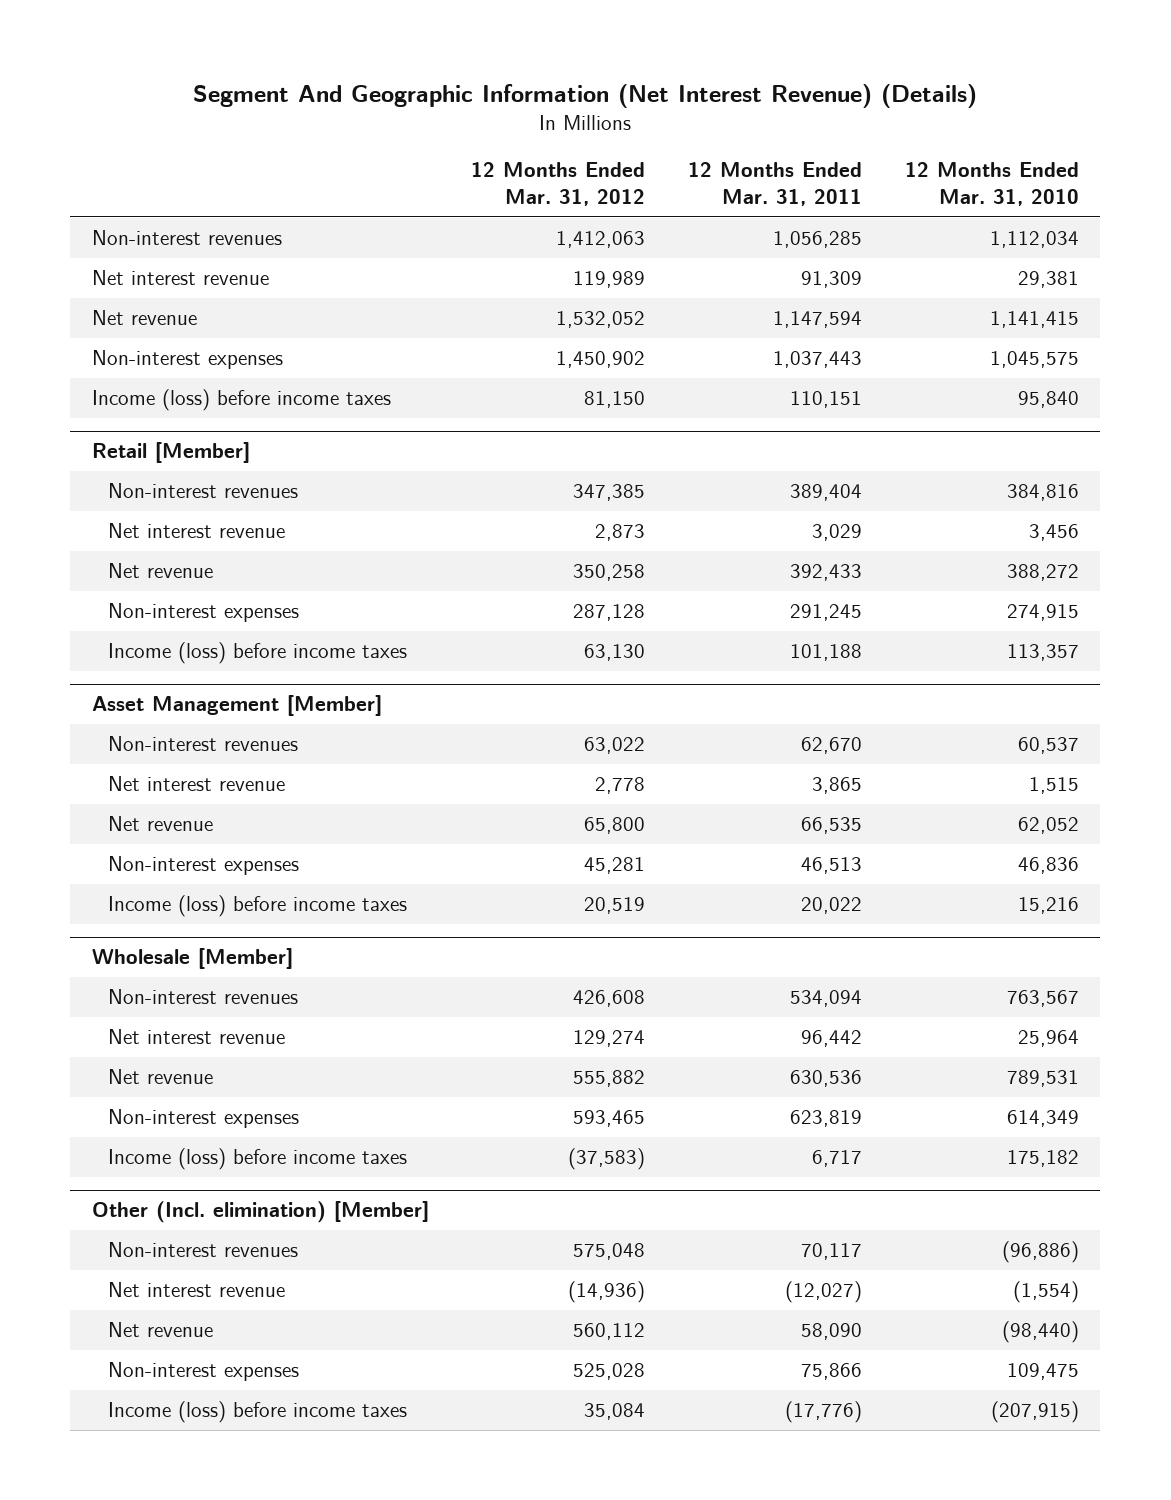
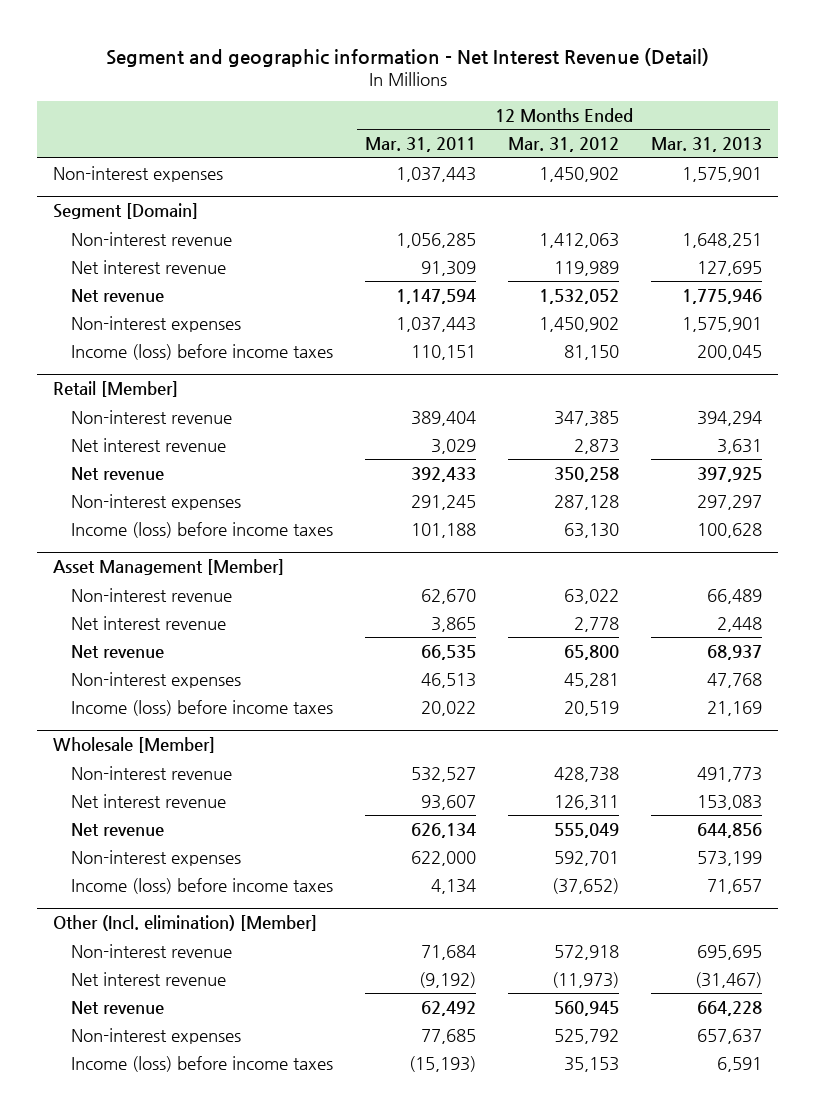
[193,84,978,109] Segment And Geographic Information (Net Interest Revenue) (Details) -> [105,47,709,67] Segment and geographic information - Net Interest Revenue (Detail)
[904,162,1079,206] 12 Months Ended Mar. 31, 2010 -> none
none -> [651,137,763,153] Mar. 31, 2013
none -> [53,165,224,182] Non-interest expenses
none -> [53,203,199,220] Segment [Domain]
[91,230,282,246] Non-interest revenues -> [71,231,233,246] Non-interest revenue
[108,483,299,499] Non-interest revenues -> [71,409,233,424] Non-interest revenue
[108,736,299,752] Non-interest revenues -> [71,587,233,602] Non-interest revenue
[108,989,299,1005] Non-interest revenues -> [71,765,233,780] Non-interest revenue
[573,990,646,1008] 426,608 -> [554,766,620,782] 428,738
[790,990,863,1008] 534,094 -> [411,766,477,782] 532,527
[573,1030,646,1048] 129,274 -> [554,794,620,810] 126,311
[801,1030,863,1048] 96,442 -> [421,794,477,810] 93,607
[573,1070,646,1088] 555,882 -> [554,822,620,838] 555,049
[790,1070,863,1088] 630,536 -> [411,822,477,838] 626,134
[573,1110,646,1128] 593,465 -> [554,850,620,866] 592,701
[790,1110,863,1128] 623,819 -> [411,850,477,866] 622,000
[568,1148,646,1171] (37,583) -> [552,877,620,894] (37,652)
[812,1150,863,1168] 6,717 -> [431,878,477,894] 4,134
[108,1242,299,1258] Non-interest revenues -> [71,943,233,958] Non-interest revenue
[573,1243,646,1261] 575,048 -> [554,944,620,960] 572,918
[801,1243,863,1261] 70,117 -> [421,944,477,960] 71,684
[568,1281,646,1304] (14,936) -> [552,971,620,988] (11,973)
[785,1281,863,1304] (12,027) -> [419,971,477,988] (9,192)
[573,1323,646,1341] 560,112 -> [554,1000,620,1016] 560,945
[801,1323,863,1341] 58,090 -> [421,1000,477,1016] 62,492
[573,1363,646,1381] 525,028 -> [554,1028,620,1044] 525,792
[801,1363,863,1381] 75,866 -> [421,1028,477,1044] 77,685
[584,1403,646,1421] 35,084 -> [564,1056,620,1072] 35,153
[785,1401,863,1424] (17,776) -> [409,1055,477,1072] (15,193)

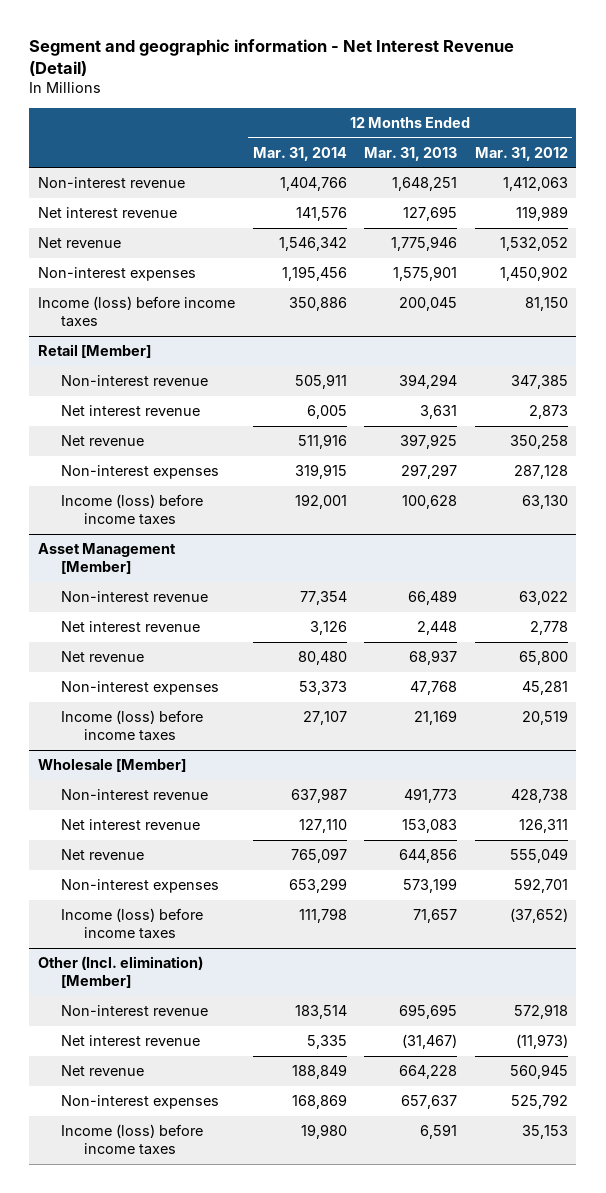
[365,137,477,153] Mar. 31, 2011 -> none
none -> [252,146,347,161] Mar. 31, 2014
[53,165,224,182] Non-interest expenses -> none
[53,203,199,220] Segment [Domain] -> none

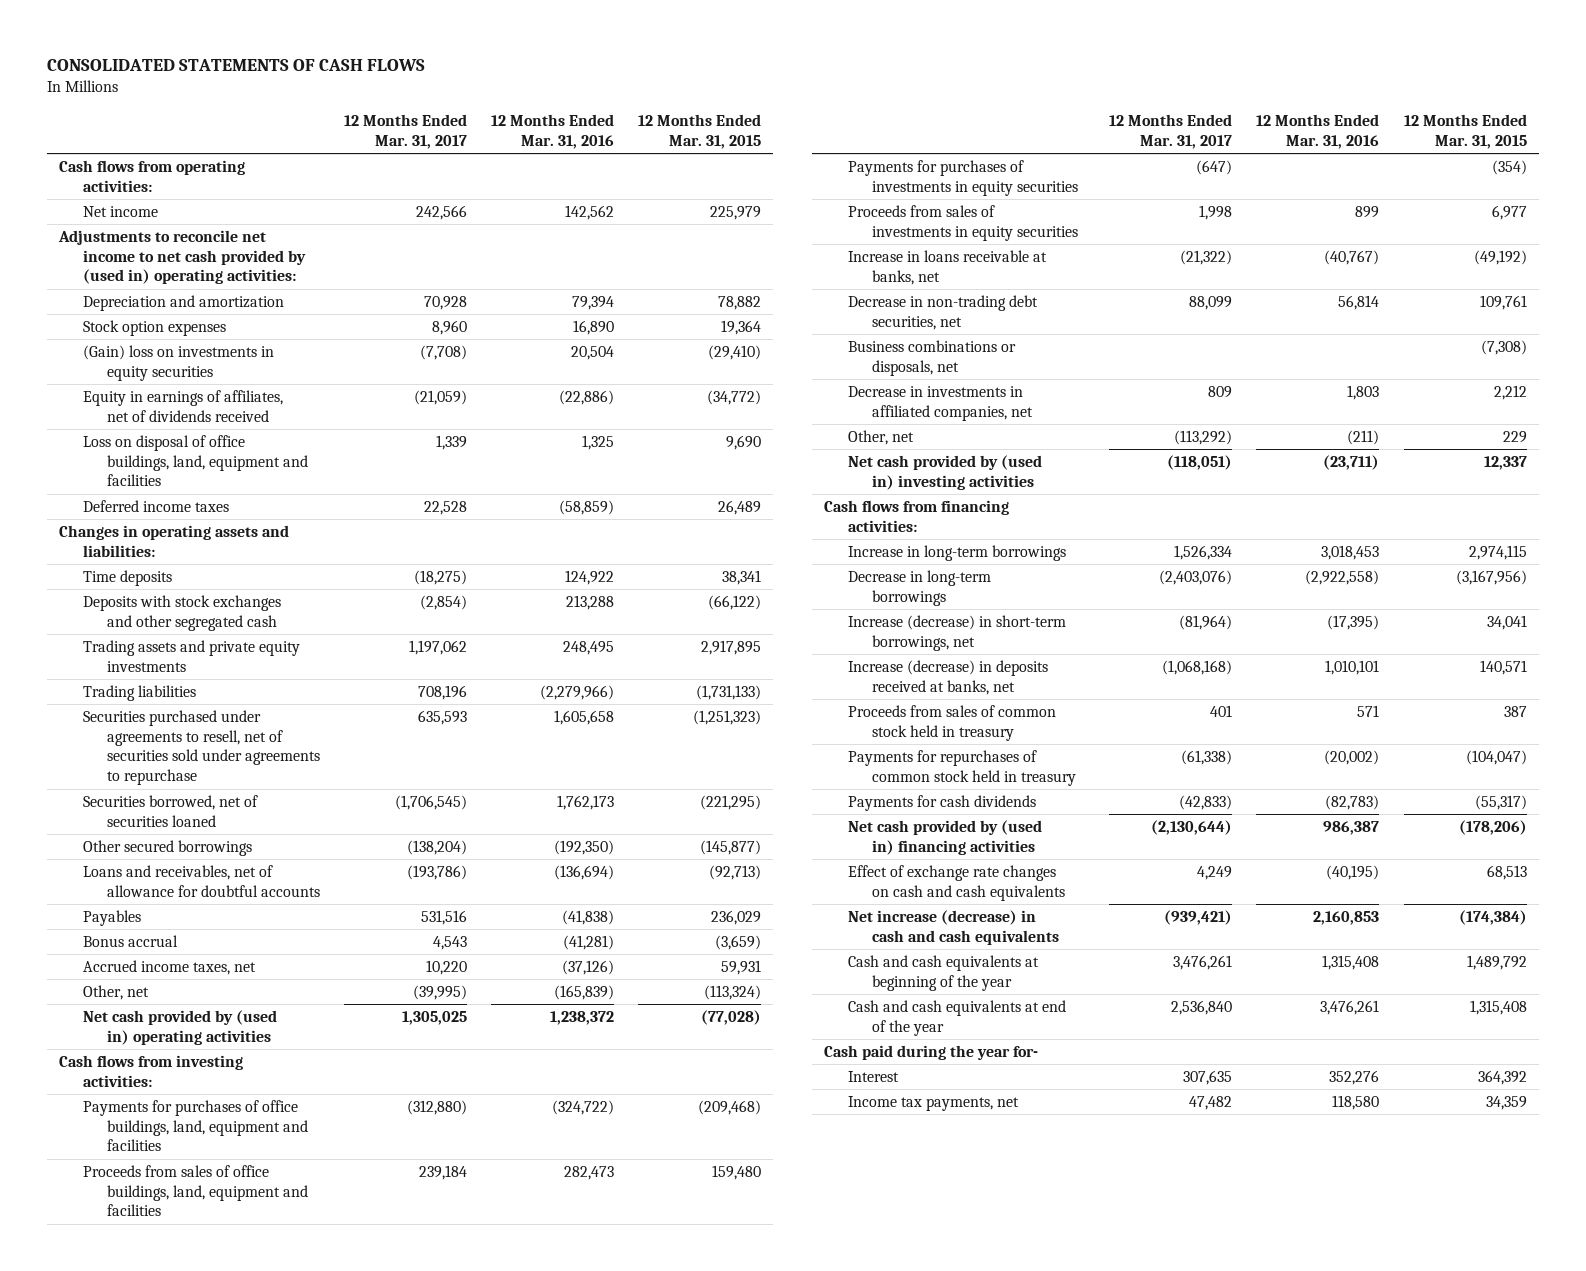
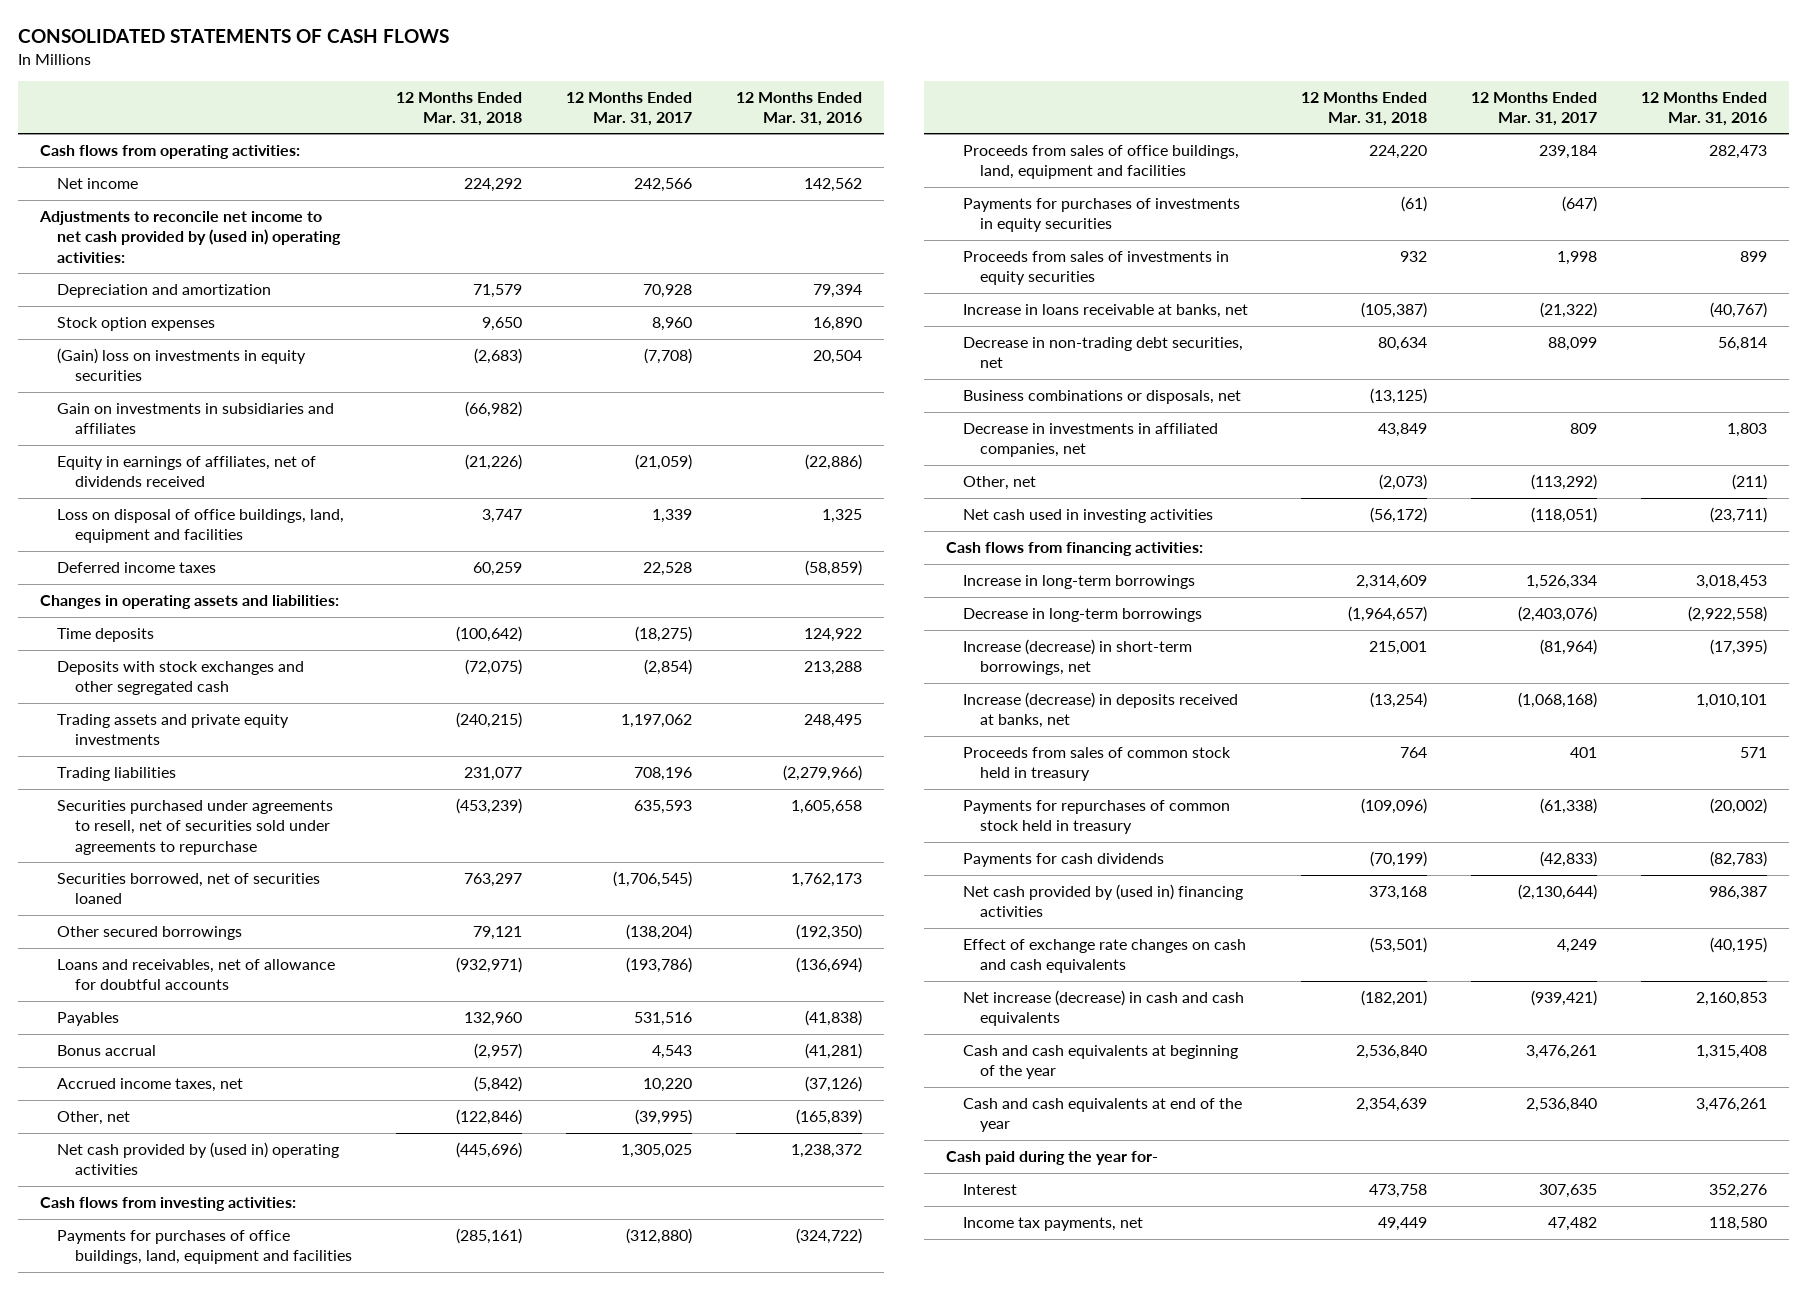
[638,113,762,149] 12 Months Ended Mar. 31, 2015 -> none
none -> [395,91,522,126] 12 Months Ended Mar. 31, 2018
none -> [57,403,335,435] Gain on investments in subsidiaries and affiliates
[848,454,1043,490] Net cash provided by (used in) investing activities -> [962,509,1213,524] Net cash used in investing activities

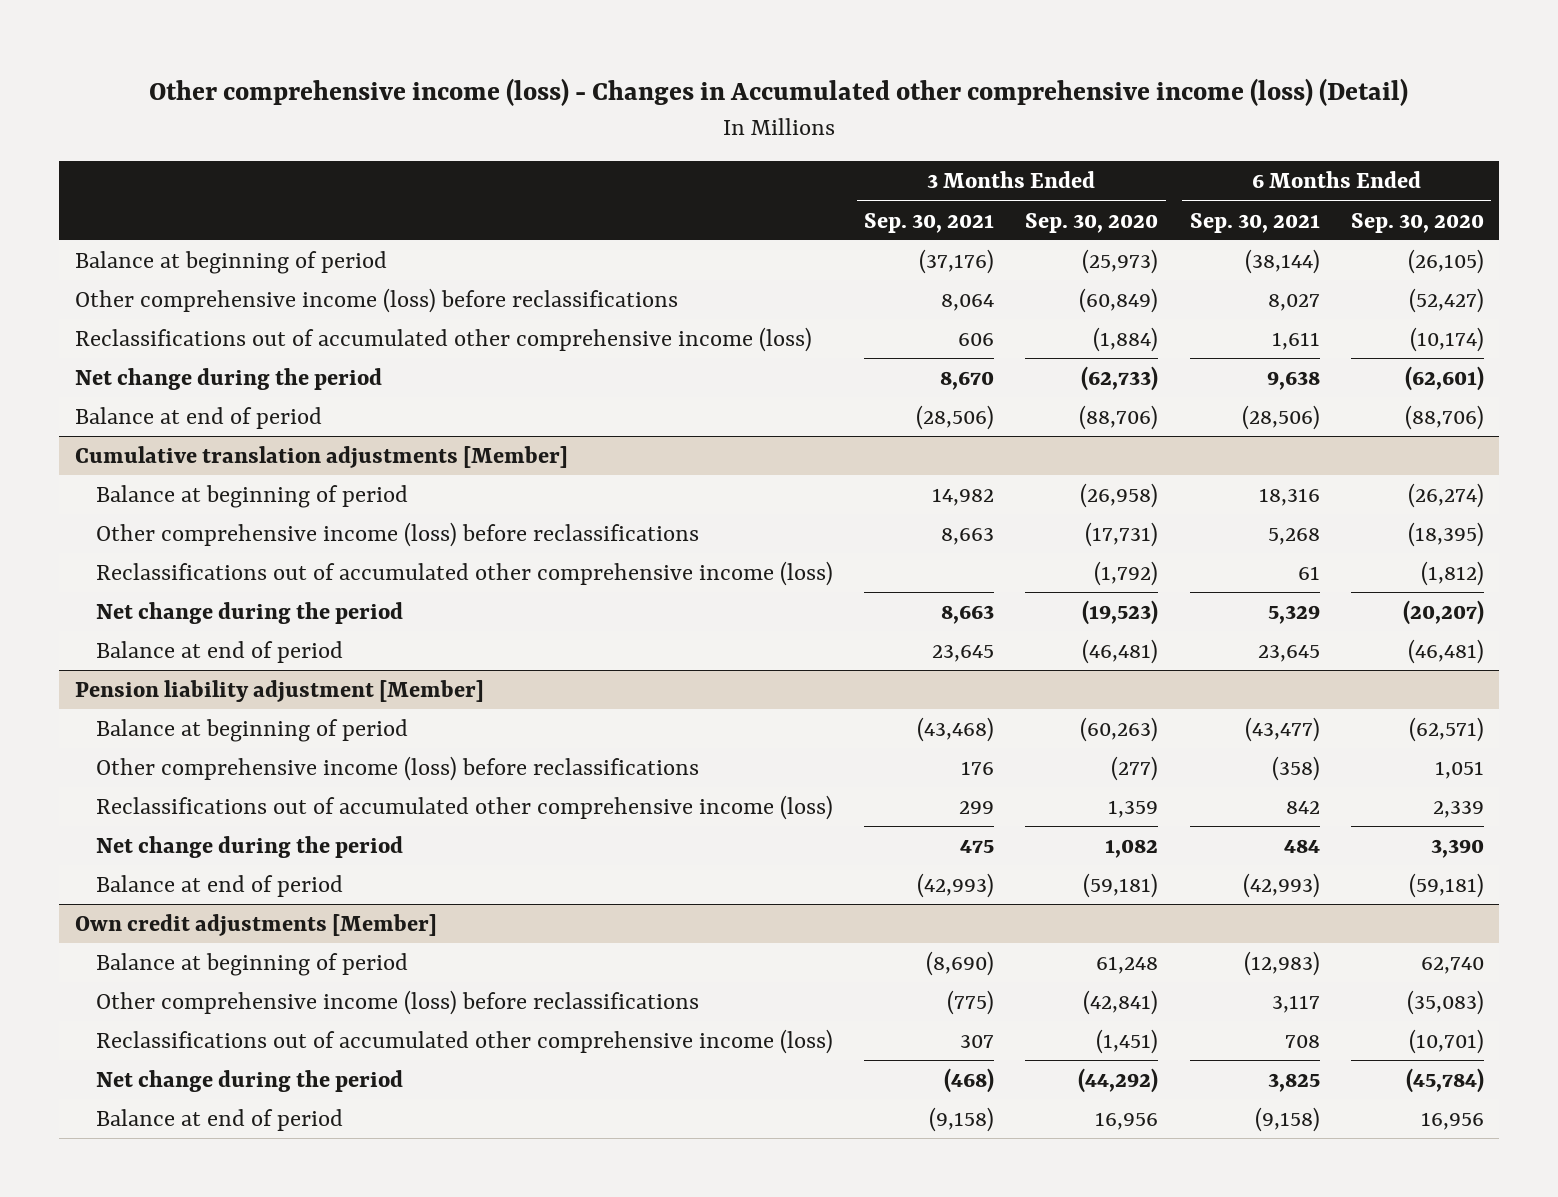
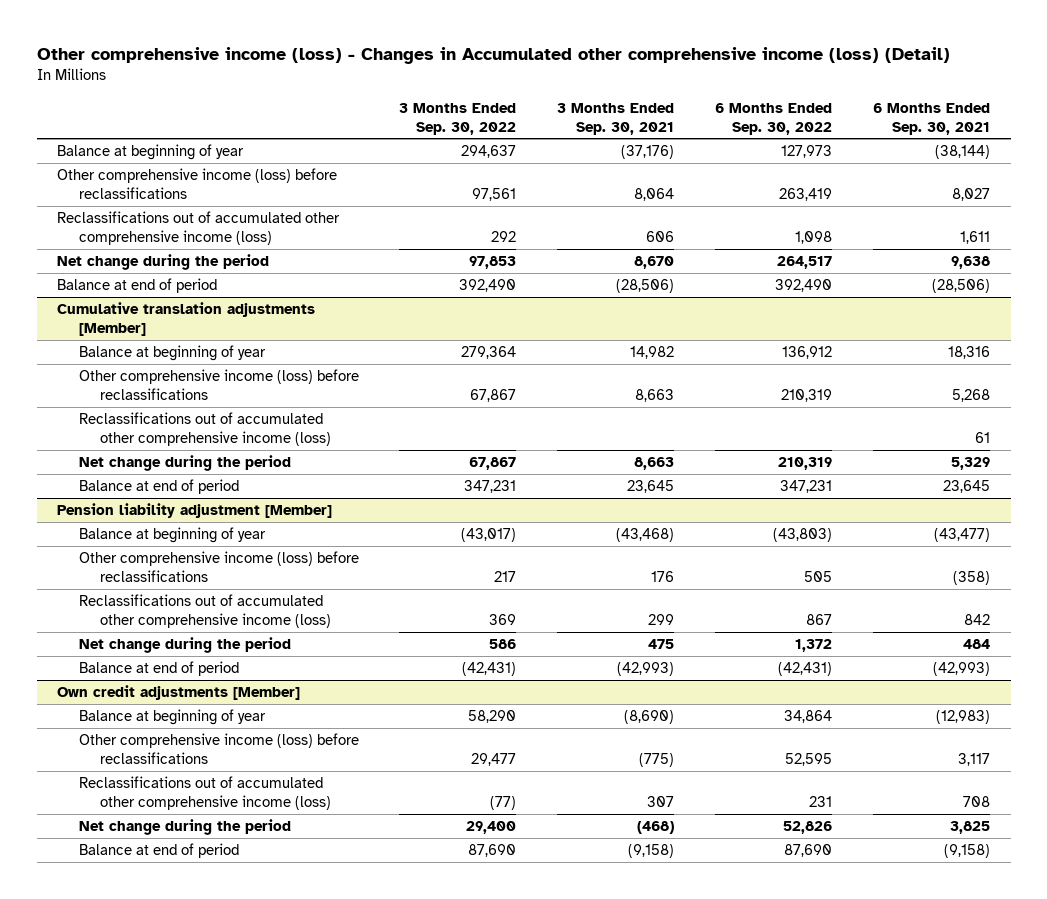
[1025,212,1159,233] Sep. 30, 2020 -> none
[1350,212,1484,233] Sep. 30, 2020 -> none
none -> [399,102,517,135] 3 Months Ended Sep. 30, 2022
none -> [715,102,833,135] 6 Months Ended Sep. 30, 2022
[74,251,387,275] Balance at beginning of period -> [57,144,245,161] Balance at beginning of year
[96,485,409,509] Balance at beginning of period -> [78,345,266,362] Balance at beginning of year
[96,719,409,743] Balance at beginning of period -> [78,527,266,544] Balance at beginning of year
[96,953,409,977] Balance at beginning of period -> [78,709,266,726] Balance at beginning of year

